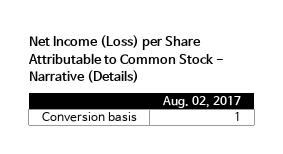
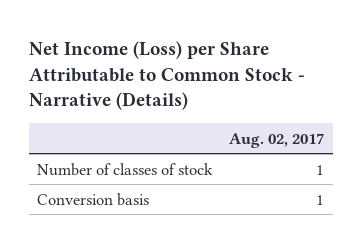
none -> [37,162,214,176] Number of classes of stock

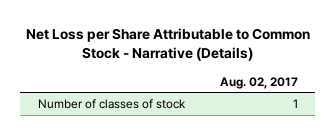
[28,40,305,111] Net Income (Loss) per Share Attributable to Common Stock - Narrative (Details) -> [25,28,310,62] Net Loss per Share Attributable to Common Stock - Narrative (Details)
[37,192,150,206] Conversion basis -> none

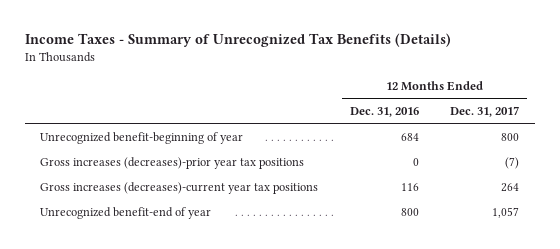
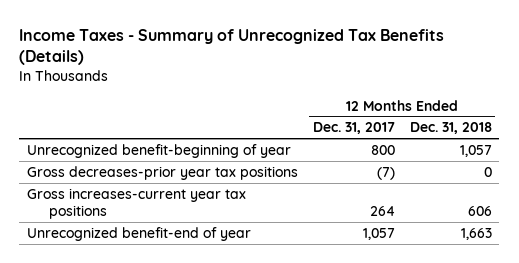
[349,107,419,118] Dec. 31, 2016 -> none
none -> [409,122,492,135] Dec. 31, 2018
[40,156,305,169] Gross increases (decreases)-prior year tax positions -> [26,165,298,180] Gross decreases-prior year tax positions
[40,181,319,194] Gross increases (decreases)-current year tax positions -> [26,187,246,219] Gross increases-current year tax positions

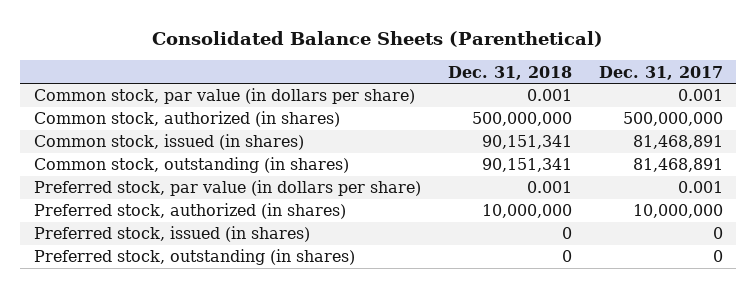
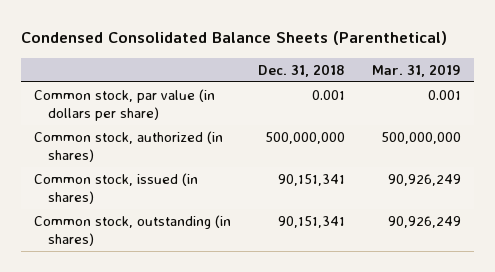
[152,30,604,47] Consolidated Balance Sheets (Parenthetical) -> [20,31,447,46] Condensed Consolidated Balance Sheets (Parenthetical)
[598,65,723,80] Dec. 31, 2017 -> none
none -> [372,63,462,77] Mar. 31, 2019
[33,180,421,197] Preferred stock, par value (in dollars per share) -> none
[33,203,346,220] Preferred stock, authorized (in shares) -> none
[33,226,310,243] Preferred stock, issued (in shares) -> none
[33,249,355,266] Preferred stock, outstanding (in shares) -> none

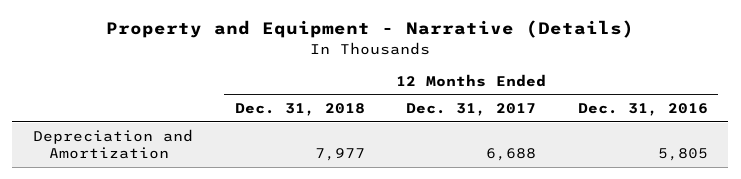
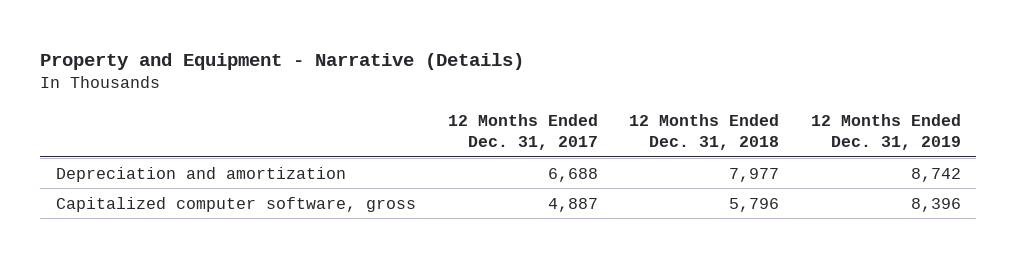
[577,103,708,117] Dec. 31, 2016 -> none
none -> [810,113,961,151] 12 Months Ended Dec. 31, 2019
[33,129,194,160] Depreciation and Amortization -> [55,166,346,182] Depreciation and amortization
none -> [55,196,416,212] Capitalized computer software, gross

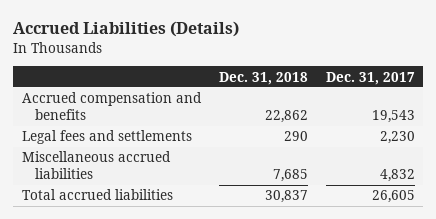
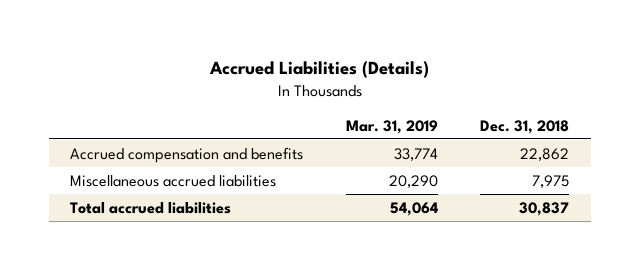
[325,71,415,85] Dec. 31, 2017 -> none
none -> [345,119,438,134] Mar. 31, 2019
[21,130,192,145] Legal fees and settlements -> none
[272,169,308,183] 7,685 -> [532,174,570,188] 7,975

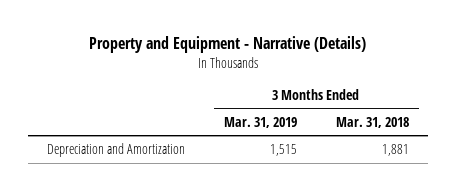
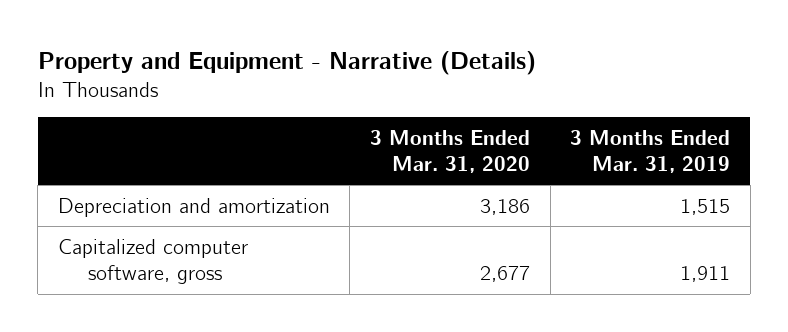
[335,116,409,128] Mar. 31, 2018 -> none
none -> [370,129,531,173] 3 Months Ended Mar. 31, 2020
[47,143,186,158] Depreciation and Amortization -> [57,197,330,217] Depreciation and amortization
none -> [57,238,248,284] Capitalized computer software, gross

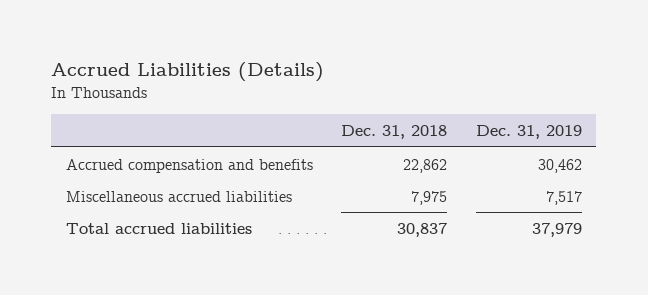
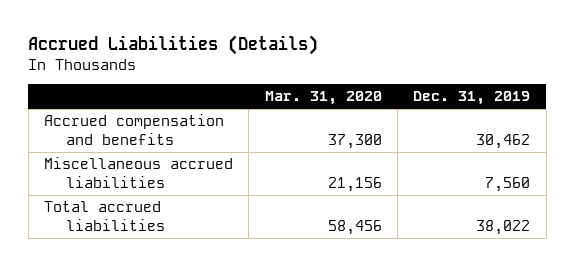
[341,125,448,140] Dec. 31, 2018 -> none
none -> [264,91,382,106] Mar. 31, 2020
[545,190,582,205] 7,517 -> [485,176,531,192] 7,560
[531,222,582,237] 37,979 -> [476,219,531,235] 38,022

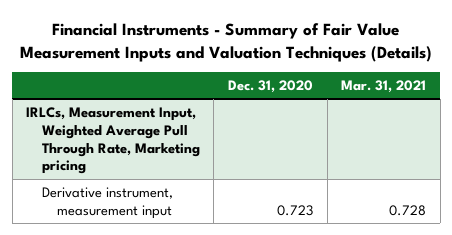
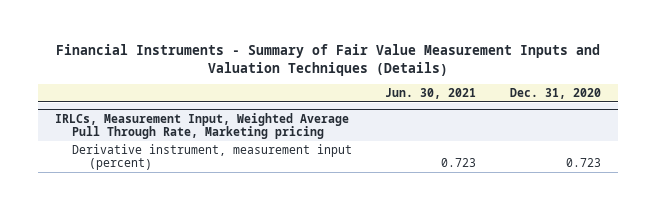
[341,80,427,94] Mar. 31, 2021 -> none
none -> [385,88,477,100] Jun. 30, 2021
[41,186,173,219] Derivative instrument, measurement input -> [71,143,352,171] Derivative instrument, measurement input (percent)

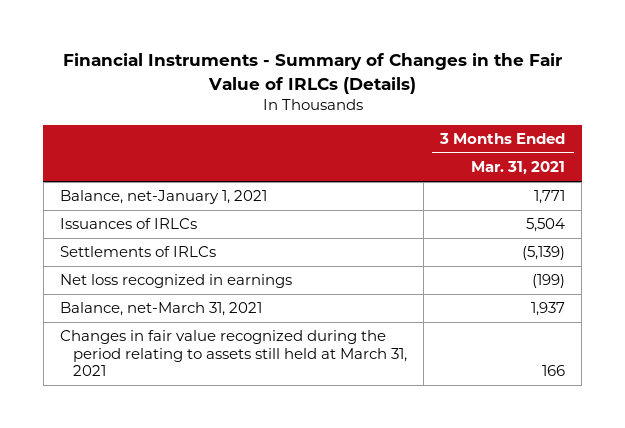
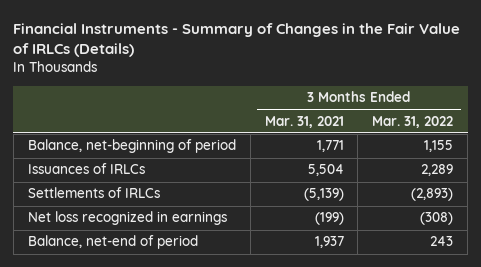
none -> [372,115,454,128] Mar. 31, 2022
[59,190,267,205] Balance, net-January 1, 2021 -> [27,139,236,154] Balance, net-beginning of period
[59,330,408,377] Changes in fair value recognized during the period relating to assets still held at March 31, 2021 -> none
[59,302,262,317] Balance, net-March 31, 2021 -> [27,235,198,250] Balance, net-end of period

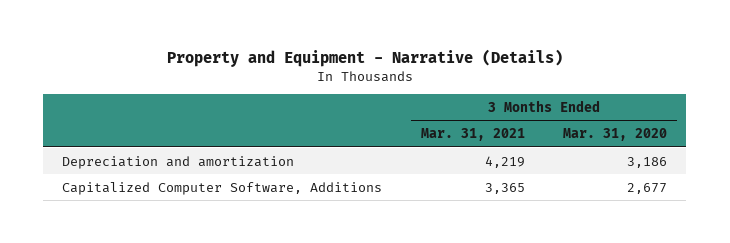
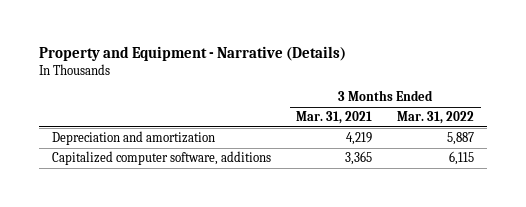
[563,127,668,141] Mar. 31, 2020 -> none
none -> [397,111,475,125] Mar. 31, 2022
[62,181,383,195] Capitalized Computer Software, Additions -> [51,151,271,166] Capitalized computer software, additions

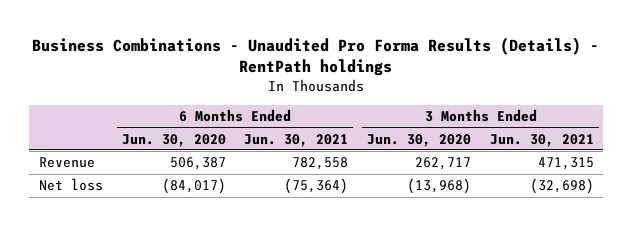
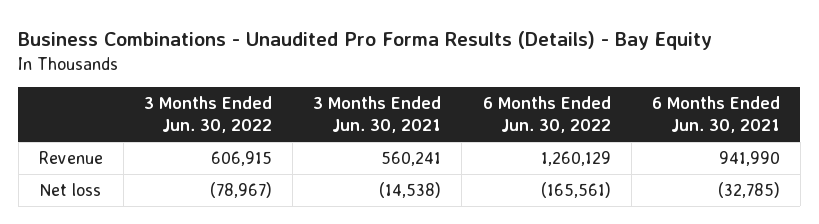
[32,36,600,77] Business Combinations - Unaudited Pro Forma Results (Details) - RentPath holdings -> [18,30,713,50] Business Combinations - Unaudited Pro Forma Results (Details) - Bay Equity
[121,133,226,147] Jun. 30, 2020 -> none
[367,133,472,147] Jun. 30, 2020 -> none
none -> [144,96,273,134] 3 Months Ended Jun. 30, 2022
none -> [482,96,611,134] 6 Months Ended Jun. 30, 2022
[292,157,349,171] 782,558 -> [718,151,780,167] 941,990
[538,157,595,171] 471,315 -> [381,151,442,167] 560,241
[284,178,349,195] (75,364) -> [717,182,780,199] (32,785)
[530,178,595,195] (32,698) -> [379,182,442,199] (14,538)

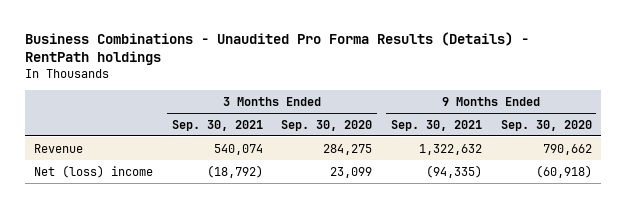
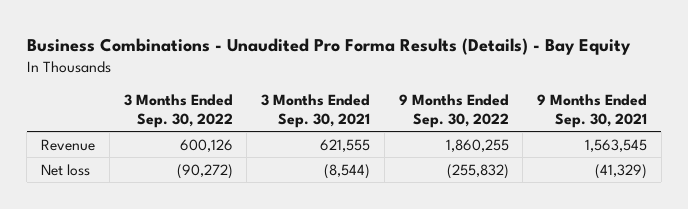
[24,31,529,66] Business Combinations - Unaudited Pro Forma Results (Details) - RentPath holdings -> [26,37,631,55] Business Combinations - Unaudited Pro Forma Results (Details) - Bay Equity
[281,119,373,131] Sep. 30, 2020 -> none
[500,119,592,131] Sep. 30, 2020 -> none
none -> [123,94,233,129] 3 Months Ended Sep. 30, 2022
none -> [398,94,509,129] 9 Months Ended Sep. 30, 2022
[213,143,263,155] 540,074 -> [320,138,371,152] 621,555
[418,143,482,155] 1,322,632 -> [585,138,648,152] 1,563,545
[34,164,154,178] Net (loss) income -> [41,163,91,176] Net loss
[206,164,263,178] (18,792) -> [324,163,371,179] (8,544)
[425,164,482,178] (94,335) -> [595,163,648,179] (41,329)

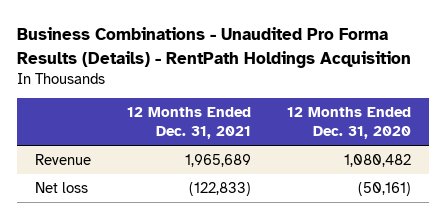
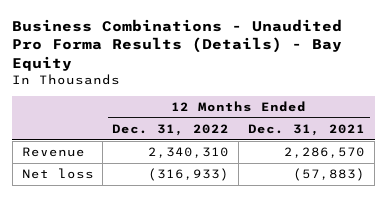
[17,27,412,68] Business Combinations - Unaudited Pro Forma Results (Details) - RentPath Holdings Acquisition -> [12,18,343,71] Business Combinations - Unaudited Pro Forma Results (Details) - Bay Equity
[287,107,412,140] 12 Months Ended Dec. 31, 2020 -> none
none -> [112,123,230,136] Dec. 31, 2022
[185,153,252,167] 1,965,689 -> [284,147,366,159] 2,286,570
[189,181,252,196] (122,833) -> [293,168,366,182] (57,883)

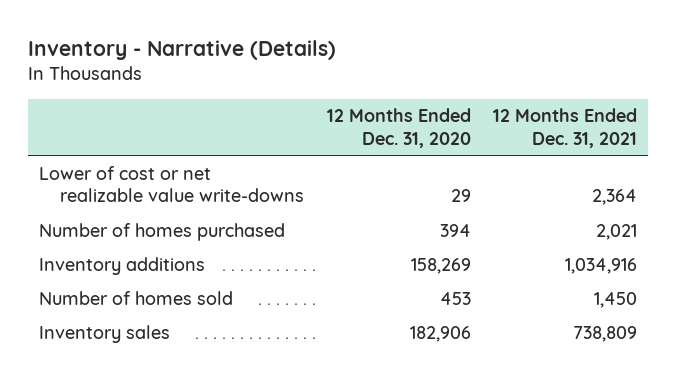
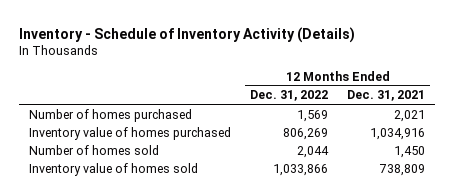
[27,40,336,61] Inventory - Narrative (Details) -> [19,26,356,43] Inventory - Schedule of Inventory Activity (Details)
[326,108,471,148] 12 Months Ended Dec. 31, 2020 -> none
none -> [250,90,329,102] Dec. 31, 2022
[39,165,305,203] Lower of cost or net realizable value write-downs -> none
[39,256,206,275] Inventory additions -> [28,126,231,140] Inventory value of homes purchased
[39,324,171,343] Inventory sales -> [28,162,198,176] Inventory value of homes sold

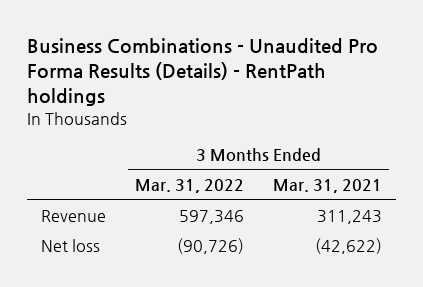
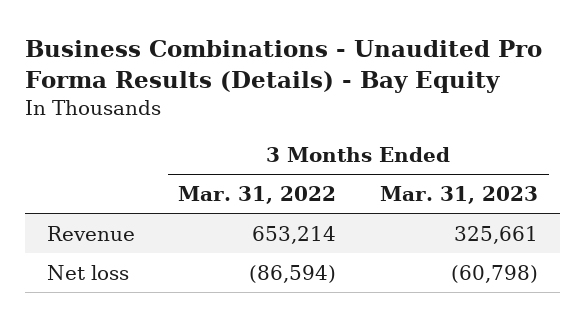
[26,37,378,106] Business Combinations - Unaudited Pro Forma Results (Details) - RentPath holdings -> [25,39,543,93] Business Combinations - Unaudited Pro Forma Results (Details) - Bay Equity
[272,179,382,194] Mar. 31, 2021 -> none
none -> [379,186,538,205] Mar. 31, 2023
[179,209,245,224] 597,346 -> [252,225,337,244] 653,214
[177,237,245,254] (90,726) -> [249,264,337,283] (86,594)

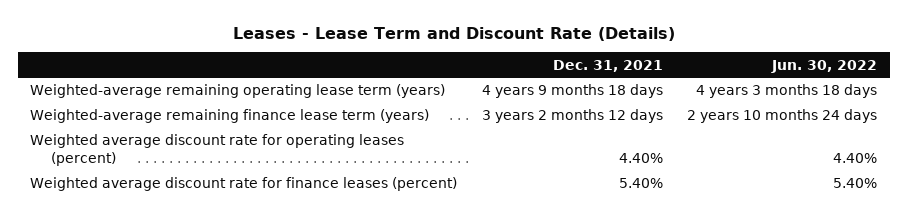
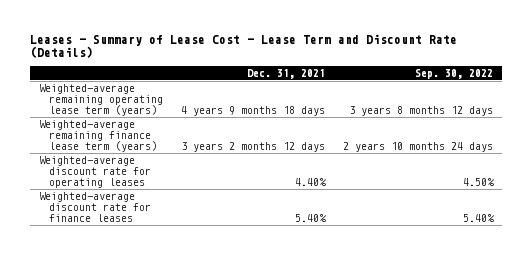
[232,26,675,41] Leases - Lease Term and Discount Rate (Details) -> [29,33,457,59] Leases - Summary of Lease Cost - Lease Term and Discount Rate (Details)
[771,59,878,73] Jun. 30, 2022 -> none
none -> [414,68,493,79] Sep. 30, 2022
[29,134,404,167] Weighted average discount rate for operating leases (percent) -> [38,155,152,189] Weighted-average discount rate for operating leases
[29,177,457,192] Weighted average discount rate for finance leases (percent) -> [38,191,152,223] Weighted-average discount rate for finance leases

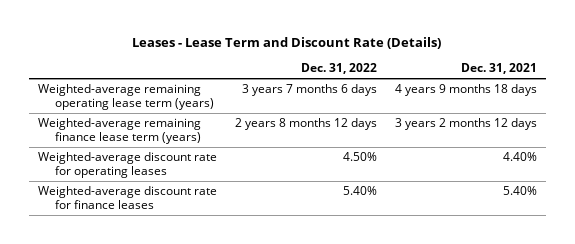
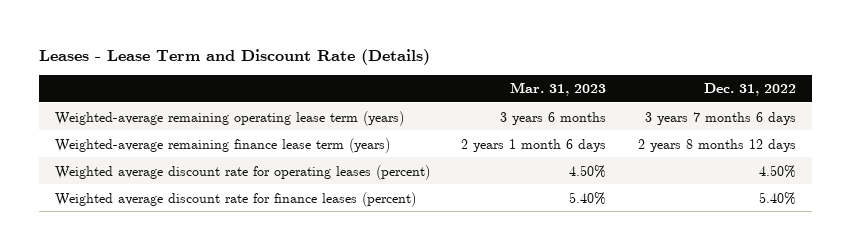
[460,63,537,75] Dec. 31, 2021 -> none
none -> [510,82,607,97] Mar. 31, 2023
[38,152,218,179] Weighted-average discount rate for operating leases -> [54,164,430,180] Weighted average discount rate for operating leases (percent)
[38,186,218,210] Weighted-average discount rate for finance leases -> [54,191,416,207] Weighted average discount rate for finance leases (percent)

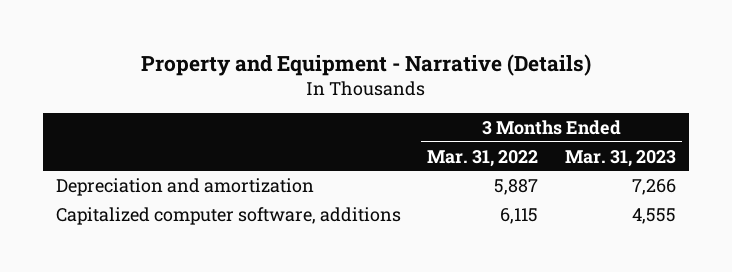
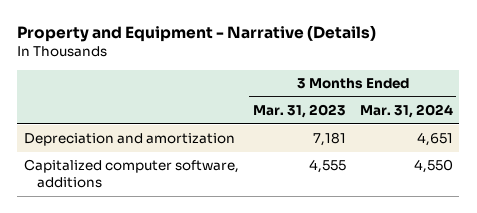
[427,149,539,167] Mar. 31, 2022 -> none
none -> [359,104,453,119] Mar. 31, 2024
[631,178,676,195] 7,266 -> [312,132,346,147] 7,181

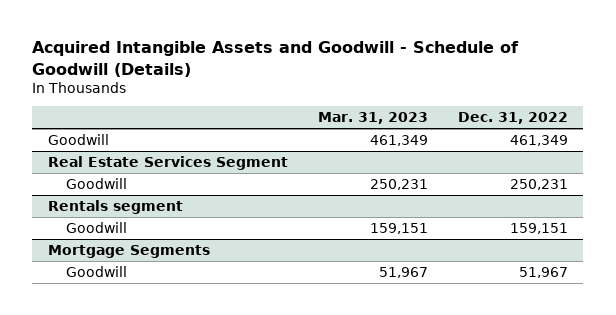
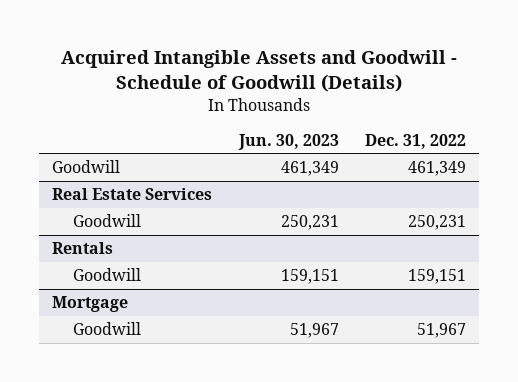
[317,112,428,125] Mar. 31, 2023 -> none
none -> [237,133,339,150] Jun. 30, 2023
[47,155,288,170] Real Estate Services Segment -> [52,188,213,201] Real Estate Services
[47,199,183,214] Rentals segment -> [52,242,114,255] Rentals
[47,244,210,258] Mortgage Segments -> [52,296,129,313] Mortgage

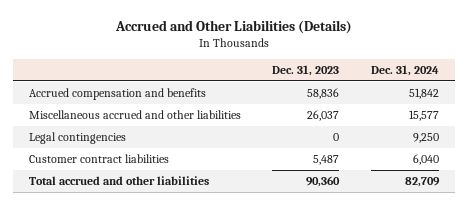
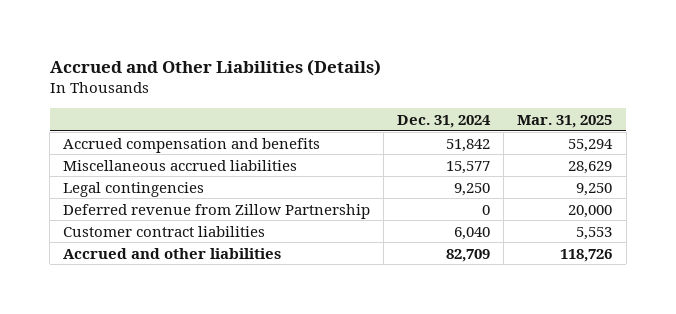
[272,65,340,77] Dec. 31, 2023 -> none
none -> [517,114,613,128] Mar. 31, 2025
[28,109,241,119] Miscellaneous accrued and other liabilities -> [63,159,298,171] Miscellaneous accrued liabilities
none -> [63,203,371,219] Deferred revenue from Zillow Partnership
[28,175,209,185] Total accrued and other liabilities -> [63,247,282,259] Accrued and other liabilities

